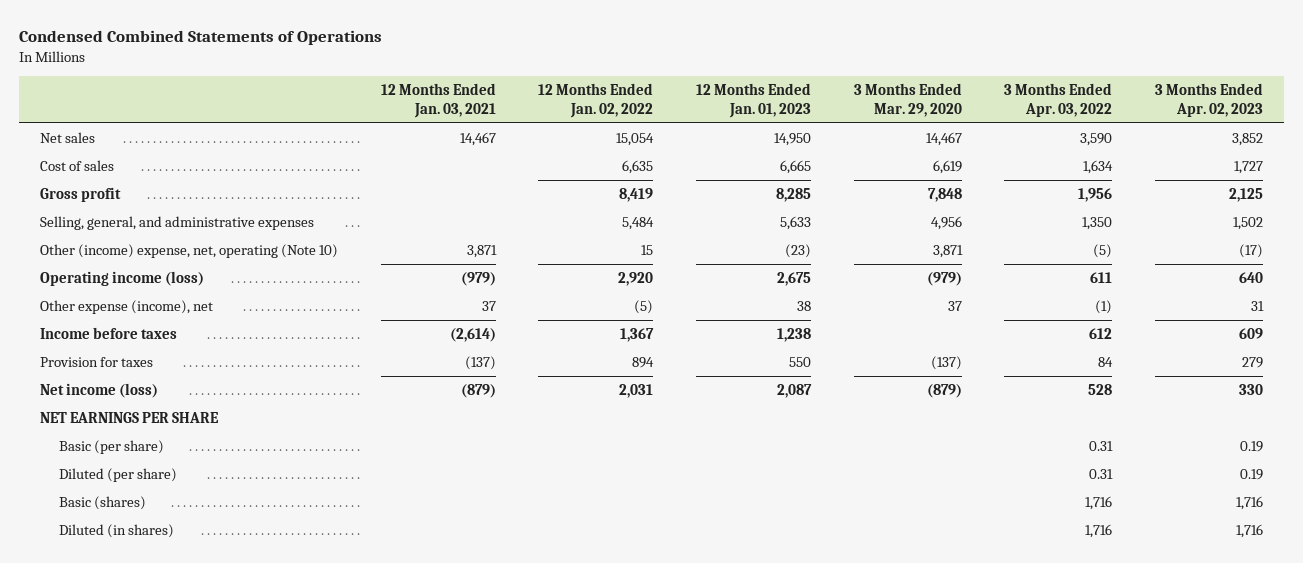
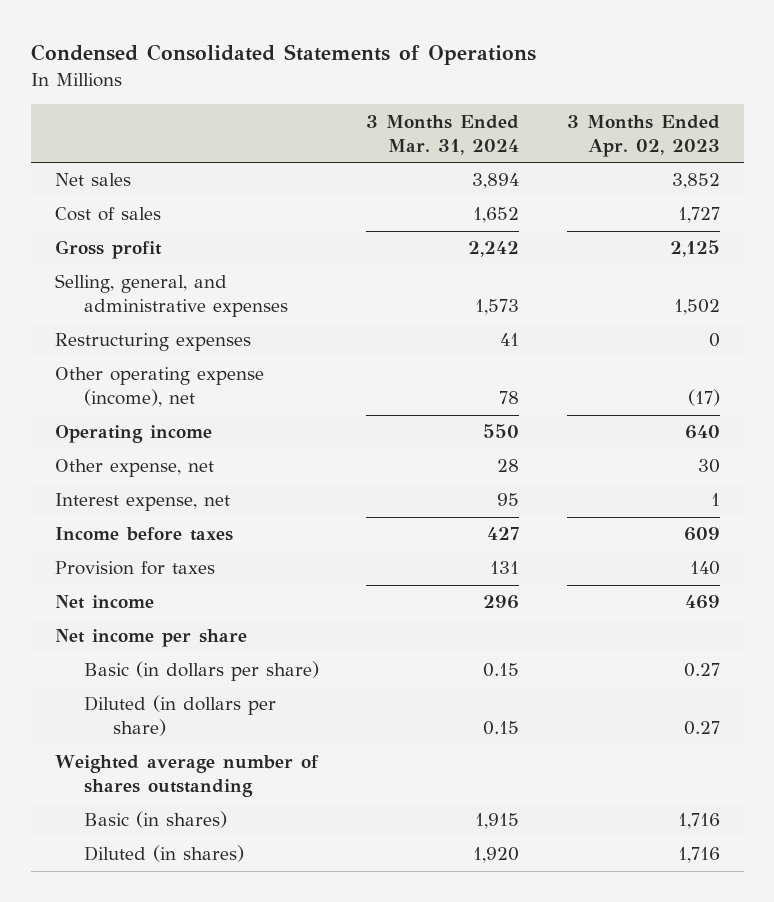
[19,29,383,45] Condensed Combined Statements of Operations -> [30,44,536,66] Condensed Consolidated Statements of Operations
[380,83,496,118] 12 Months Ended Jan. 03, 2021 -> none
[538,83,654,118] 12 Months Ended Jan. 02, 2022 -> none
[696,83,812,118] 12 Months Ended Jan. 01, 2023 -> none
[853,83,962,117] 3 Months Ended Mar. 29, 2020 -> none
[1004,83,1113,117] 3 Months Ended Apr. 03, 2022 -> none
none -> [366,114,520,155] 3 Months Ended Mar. 31, 2024
none -> [54,333,251,352] Restructuring expenses
[40,243,339,258] Other (income) expense, net, operating (Note 10) -> [54,367,264,408] Other operating expense (income), net
[40,270,205,286] Operating income (loss) -> [54,425,212,444] Operating income
[40,299,214,314] Other expense (income), net -> [54,459,214,478] Other expense, net
[1250,300,1264,311] 31 -> [697,459,720,474] 30
none -> [54,493,230,512] Interest expense, net
[1241,356,1263,368] 279 -> [689,561,720,576] 140
[40,382,159,398] Net income (loss) -> [54,595,154,610] Net income
[1238,383,1263,395] 330 -> [684,595,720,610] 469
[40,411,220,423] NET EARNINGS PER SHARE -> [54,629,247,648] Net income per share
[59,439,165,454] Basic (per share) -> [83,661,319,682] Basic (in dollars per share)
[1239,440,1263,452] 0.19 -> [683,663,720,678] 0.27
[59,467,178,482] Diluted (per share) -> [83,695,276,737] Diluted (in dollars per share)
[1239,468,1263,480] 0.19 -> [683,721,720,736] 0.27
none -> [54,755,319,798] Weighted average number of shares outstanding
[59,495,147,510] Basic (shares) -> [83,811,227,829] Basic (in shares)

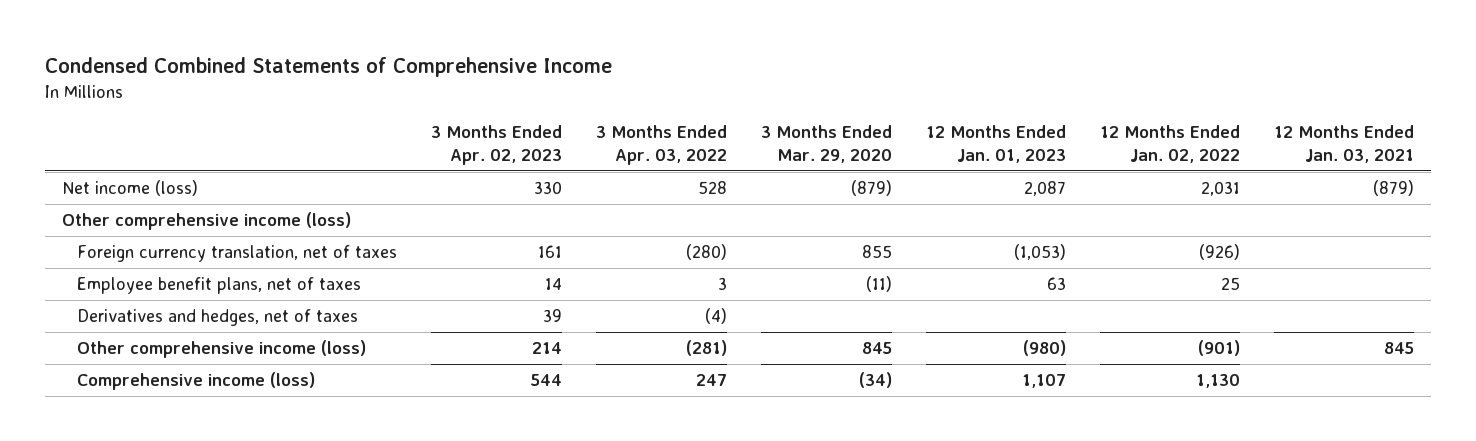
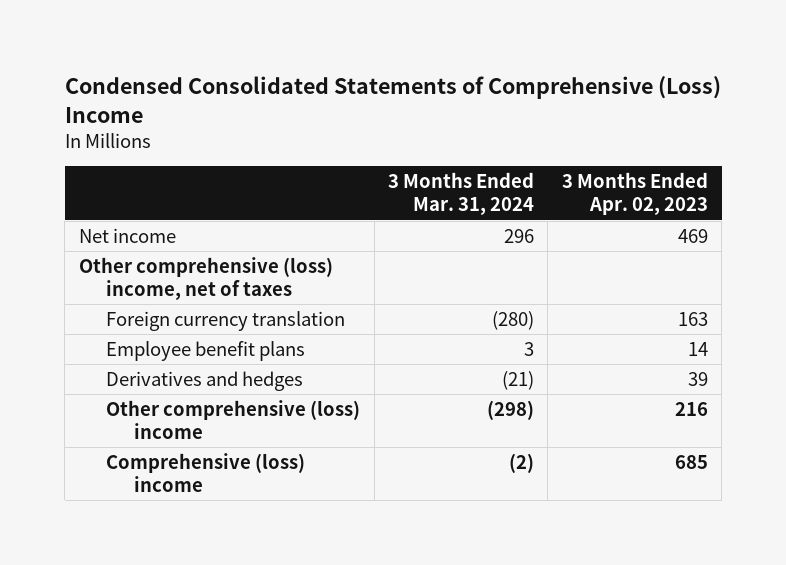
[44,56,612,77] Condensed Combined Statements of Comprehensive Income -> [64,75,721,123] Condensed Consolidated Statements of Comprehensive (Loss) Income
[596,124,728,166] 3 Months Ended Apr. 03, 2022 -> none
[761,124,893,164] 3 Months Ended Mar. 29, 2020 -> none
[926,124,1067,164] 12 Months Ended Jan. 01, 2023 -> none
[1100,124,1241,164] 12 Months Ended Jan. 02, 2022 -> none
[1274,124,1415,164] 12 Months Ended Jan. 03, 2021 -> none
none -> [388,172,535,216] 3 Months Ended Mar. 31, 2024
[61,179,198,196] Net income (loss) -> [78,227,176,243] Net income
[534,180,563,194] 330 -> [677,228,708,243] 469
[61,211,351,230] Other comprehensive income (loss) -> [78,256,333,301] Other comprehensive (loss) income, net of taxes
[76,244,397,262] Foreign currency translation, net of taxes -> [106,310,346,331] Foreign currency translation
[538,244,563,258] 161 -> [677,311,708,326] 163
[76,276,361,294] Employee benefit plans, net of taxes -> [106,340,306,361] Employee benefit plans
[76,308,358,326] Derivatives and hedges, net of taxes -> [106,370,304,391] Derivatives and hedges
[76,339,366,358] Other comprehensive income (loss) -> [106,399,361,440] Other comprehensive (loss) income
[532,341,563,354] 214 -> [674,401,708,416] 216
[76,371,315,390] Comprehensive income (loss) -> [106,452,306,493] Comprehensive (loss) income
[531,373,563,386] 544 -> [674,454,708,469] 685

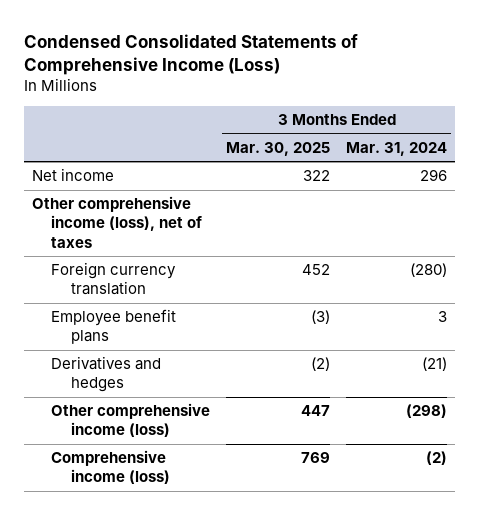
[64,75,721,123] Condensed Consolidated Statements of Comprehensive (Loss) Income -> [24,33,359,75] Condensed Consolidated Statements of Comprehensive Income (Loss)
[561,172,708,216] 3 Months Ended Apr. 02, 2023 -> none
none -> [226,141,331,156] Mar. 30, 2025
[78,256,333,301] Other comprehensive (loss) income, net of taxes -> [32,196,203,248] Other comprehensive income (loss), net of taxes
[106,399,361,440] Other comprehensive (loss) income -> [51,403,211,438] Other comprehensive income (loss)
[106,452,306,493] Comprehensive (loss) income -> [51,450,170,485] Comprehensive income (loss)

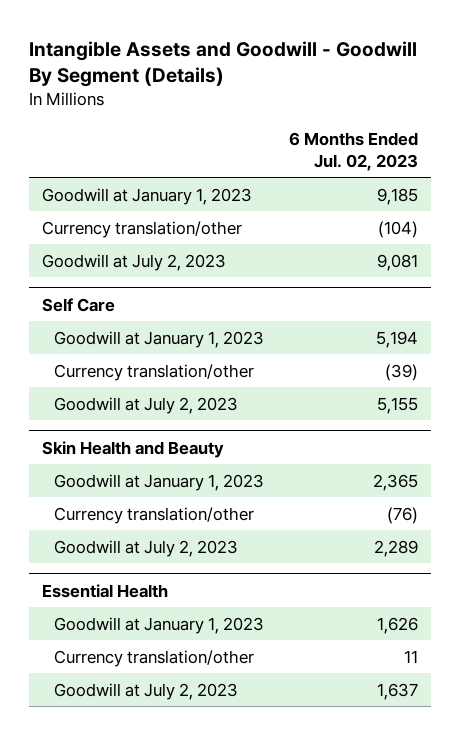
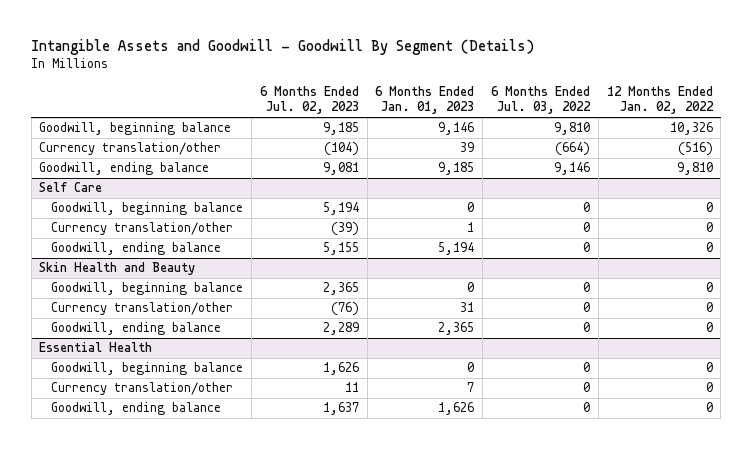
none -> [375,85,475,115] 6 Months Ended Jan. 01, 2023
none -> [491,85,592,115] 6 Months Ended Jul. 03, 2022
none -> [606,85,714,115] 12 Months Ended Jan. 02, 2022
[41,187,252,205] Goodwill at January 1, 2023 -> [39,122,232,136] Goodwill, beginning balance
[41,253,226,271] Goodwill at July 2, 2023 -> [39,162,210,176] Goodwill, ending balance
[54,330,265,348] Goodwill at January 1, 2023 -> [51,202,244,216] Goodwill, beginning balance
[54,396,239,414] Goodwill at July 2, 2023 -> [51,242,222,256] Goodwill, ending balance
[54,473,265,491] Goodwill at January 1, 2023 -> [51,282,244,296] Goodwill, beginning balance
[54,539,239,557] Goodwill at July 2, 2023 -> [51,322,222,336] Goodwill, ending balance
[54,616,265,634] Goodwill at January 1, 2023 -> [51,362,244,376] Goodwill, beginning balance
[54,682,239,700] Goodwill at July 2, 2023 -> [51,402,222,416] Goodwill, ending balance

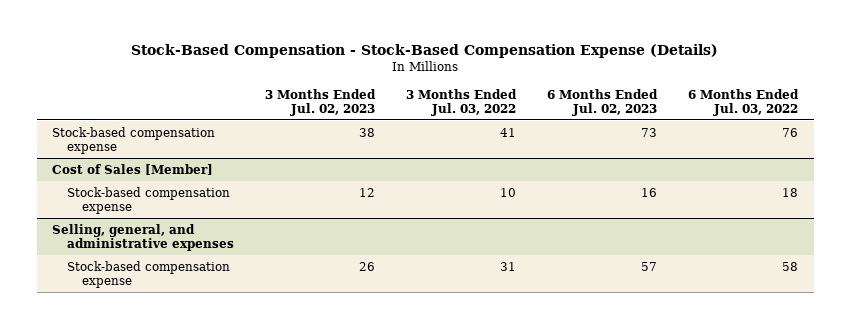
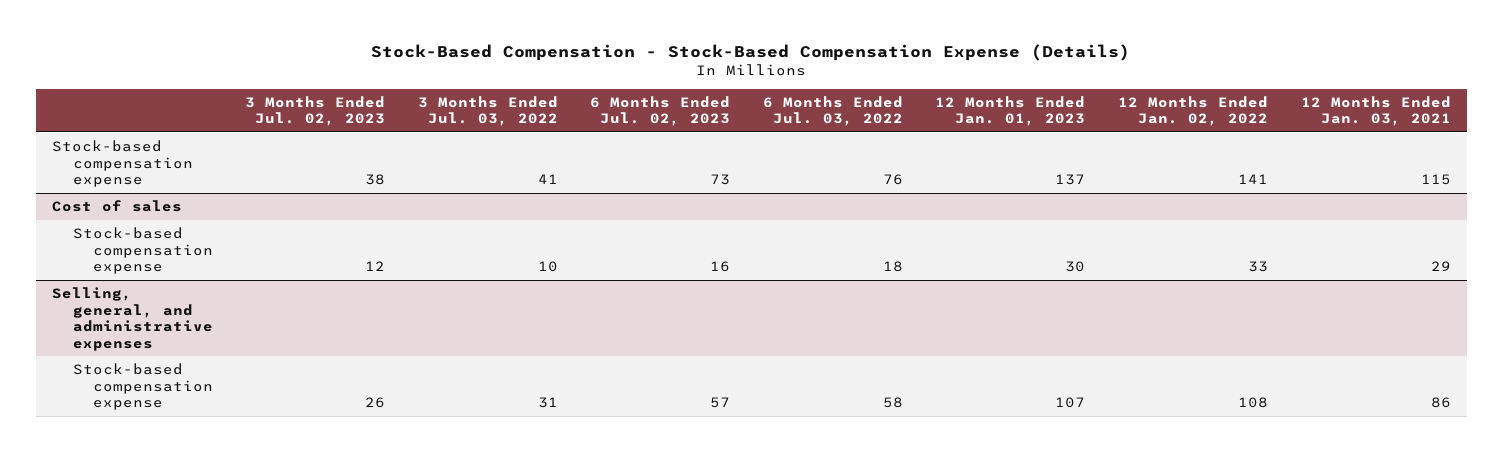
none -> [935,95,1086,127] 12 Months Ended Jan. 01, 2023
none -> [1118,95,1269,127] 12 Months Ended Jan. 02, 2022
none -> [1300,95,1451,127] 12 Months Ended Jan. 03, 2021
[52,163,214,175] Cost of Sales [Member] -> [52,200,183,213] Cost of sales

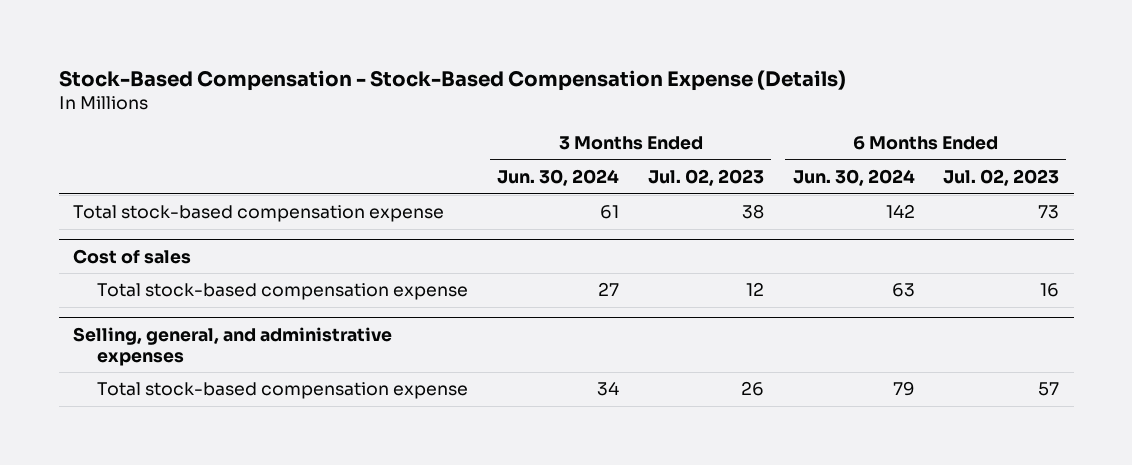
[417,95,558,127] 3 Months Ended Jul. 03, 2022 -> none
[762,95,903,127] 6 Months Ended Jul. 03, 2022 -> none
[935,95,1086,127] 12 Months Ended Jan. 01, 2023 -> none
[1118,95,1269,127] 12 Months Ended Jan. 02, 2022 -> none
[1300,95,1451,127] 12 Months Ended Jan. 03, 2021 -> none
none -> [497,169,620,187] Jun. 30, 2024
none -> [792,169,915,187] Jun. 30, 2024
[52,140,193,188] Stock-based compensation expense -> [73,205,445,223] Total stock-based compensation expense
[72,227,213,275] Stock-based compensation expense -> [97,283,469,301] Total stock-based compensation expense
[72,363,213,411] Stock-based compensation expense -> [97,382,469,400] Total stock-based compensation expense

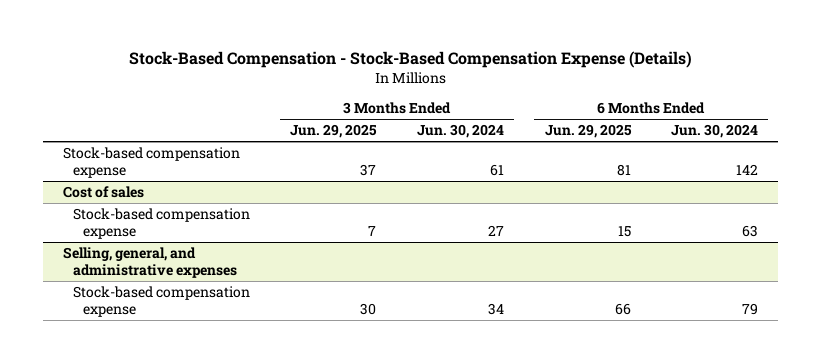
[647,169,764,187] Jul. 02, 2023 -> none
[943,169,1060,187] Jul. 02, 2023 -> none
none -> [290,124,378,139] Jun. 29, 2025
none -> [544,124,632,139] Jun. 29, 2025
[73,205,445,223] Total stock-based compensation expense -> [62,147,240,178] Stock-based compensation expense
[97,283,469,301] Total stock-based compensation expense -> [72,208,250,239] Stock-based compensation expense
[97,382,469,400] Total stock-based compensation expense -> [72,286,250,317] Stock-based compensation expense

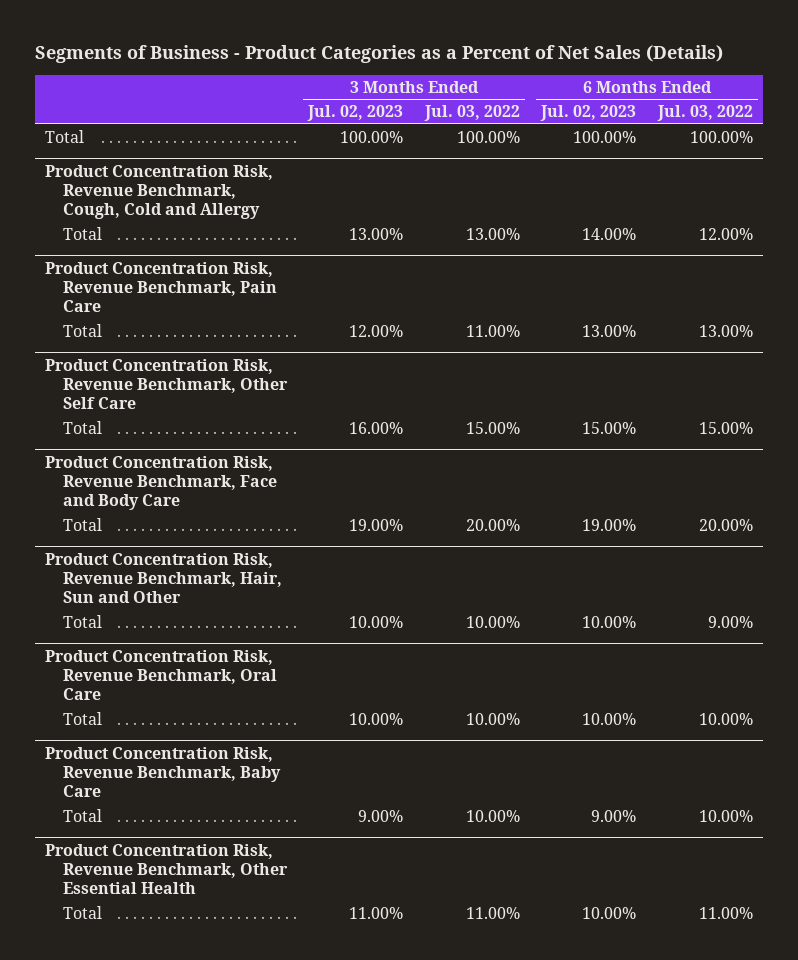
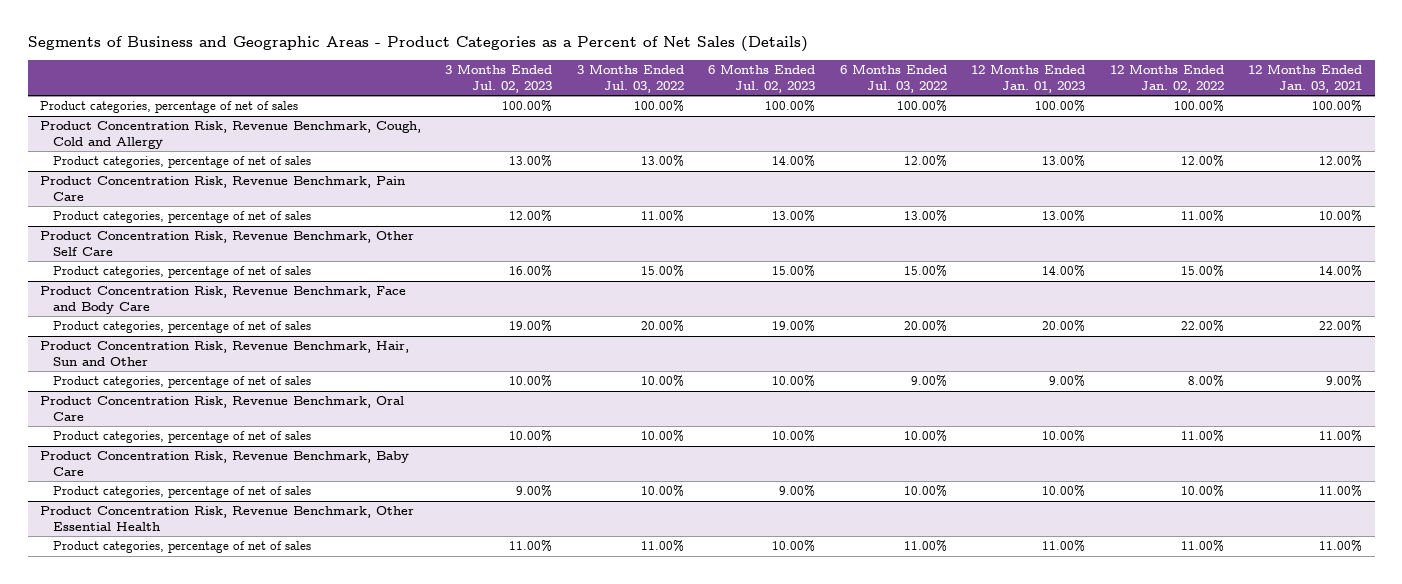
[34,45,723,64] Segments of Business - Product Categories as a Percent of Net Sales (Details) -> [27,36,808,53] Segments of Business and Geographic Areas - Product Categories as a Percent of Net Sales (Details)
none -> [971,64,1086,93] 12 Months Ended Jan. 01, 2023
none -> [1109,64,1224,93] 12 Months Ended Jan. 02, 2022
none -> [1248,64,1363,93] 12 Months Ended Jan. 03, 2021
[45,129,85,143] Total -> [39,101,298,114] Product categories, percentage of net of sales
[62,226,102,240] Total -> [52,156,311,169] Product categories, percentage of net of sales
[62,323,102,337] Total -> [52,211,311,224] Product categories, percentage of net of sales
[62,420,102,434] Total -> [52,266,311,279] Product categories, percentage of net of sales
[62,517,102,531] Total -> [52,321,311,334] Product categories, percentage of net of sales
[62,614,102,628] Total -> [52,376,311,389] Product categories, percentage of net of sales
[62,711,102,725] Total -> [52,431,311,444] Product categories, percentage of net of sales
[62,808,102,822] Total -> [52,486,311,499] Product categories, percentage of net of sales
[62,905,102,919] Total -> [52,541,311,554] Product categories, percentage of net of sales

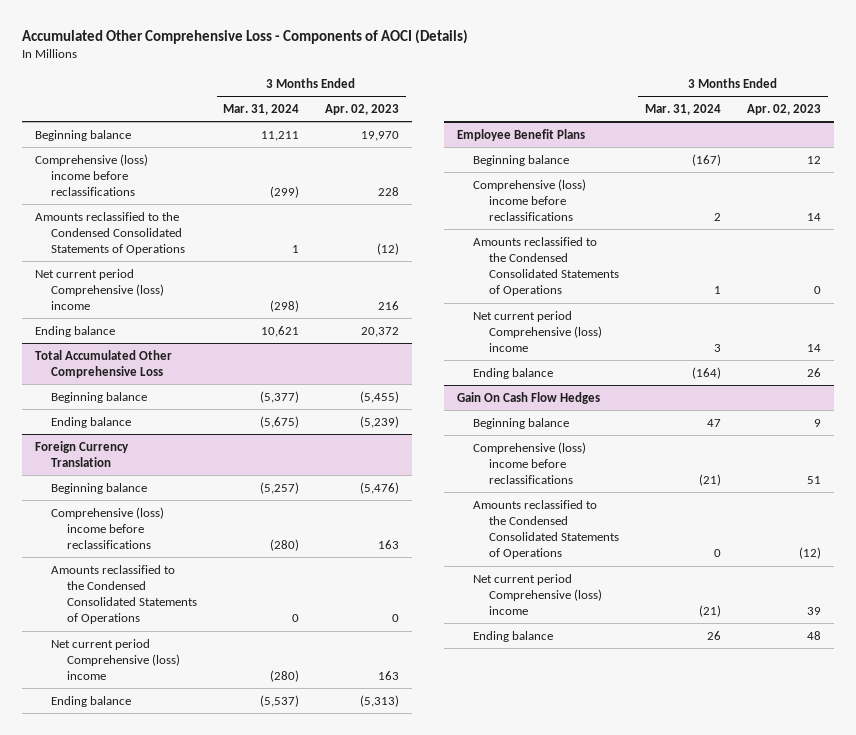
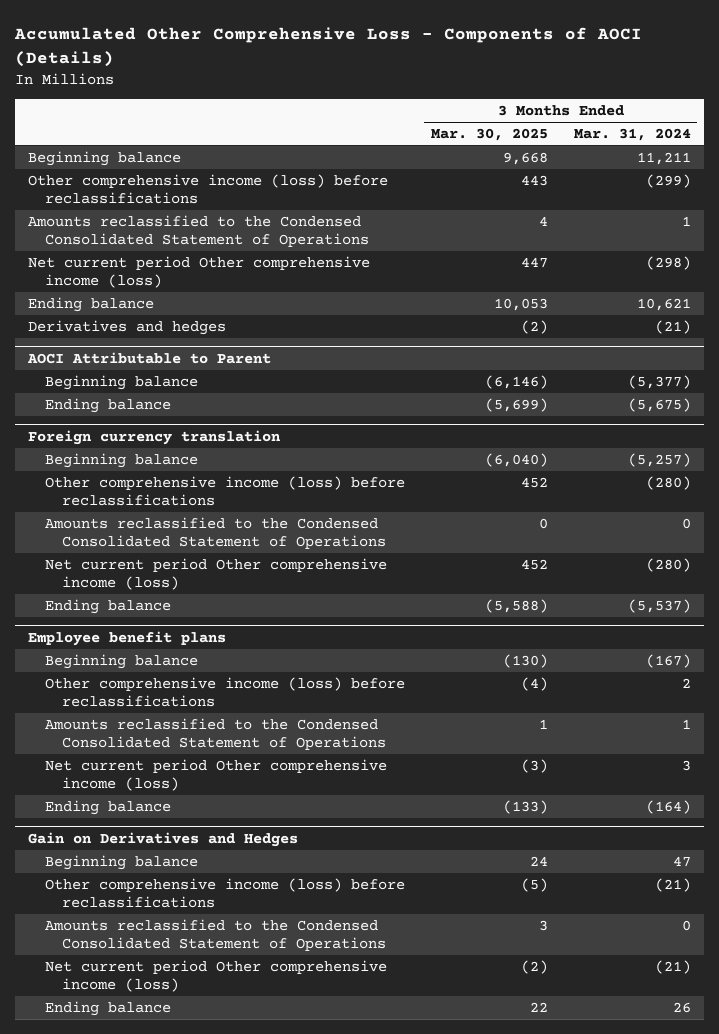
[325,103,400,115] Apr. 02, 2023 -> none
none -> [430,128,548,142] Mar. 30, 2025
[35,153,149,196] Comprehensive (loss) income before reclassifications -> [28,173,389,204] Other comprehensive income (loss) before reclassifications
[35,211,186,255] Amounts reclassified to the Condensed Consolidated Statements of Operations -> [28,214,369,247] Amounts reclassified to the Condensed Consolidated Statement of Operations
[35,268,165,310] Net current period Comprehensive (loss) income -> [28,255,371,288] Net current period Other comprehensive income (loss)
none -> [28,319,227,335] Derivatives and hedges
[35,349,173,378] Total Accumulated Other Comprehensive Loss -> [27,351,272,364] AOCI Attributable to Parent
[35,440,130,467] Foreign Currency Translation -> [28,429,282,445] Foreign currency translation
[51,506,165,549] Comprehensive (loss) income before reclassifications -> [44,475,405,506] Other comprehensive income (loss) before reclassifications
[51,564,197,625] Amounts reclassified to the Condensed Consolidated Statements of Operations -> [44,516,386,549] Amounts reclassified to the Condensed Consolidated Statement of Operations
[51,638,180,680] Net current period Comprehensive (loss) income -> [44,557,387,590] Net current period Other comprehensive income (loss)
[456,128,585,141] Employee Benefit Plans -> [28,630,227,646] Employee benefit plans
[472,178,586,221] Comprehensive (loss) income before reclassifications -> [44,676,405,707] Other comprehensive income (loss) before reclassifications
[472,236,619,297] Amounts reclassified to the Condensed Consolidated Statements of Operations -> [44,717,386,750] Amounts reclassified to the Condensed Consolidated Statement of Operations
[472,310,602,352] Net current period Comprehensive (loss) income -> [44,758,387,791] Net current period Other comprehensive income (loss)
[456,391,600,404] Gain On Cash Flow Hedges -> none
none -> [28,831,299,847] Gain on Derivatives and Hedges
[472,441,586,484] Comprehensive (loss) income before reclassifications -> [44,877,405,908] Other comprehensive income (loss) before reclassifications
[472,499,619,560] Amounts reclassified to the Condensed Consolidated Statements of Operations -> [44,918,386,951] Amounts reclassified to the Condensed Consolidated Statement of Operations
[472,573,602,615] Net current period Comprehensive (loss) income -> [44,959,387,992] Net current period Other comprehensive income (loss)

